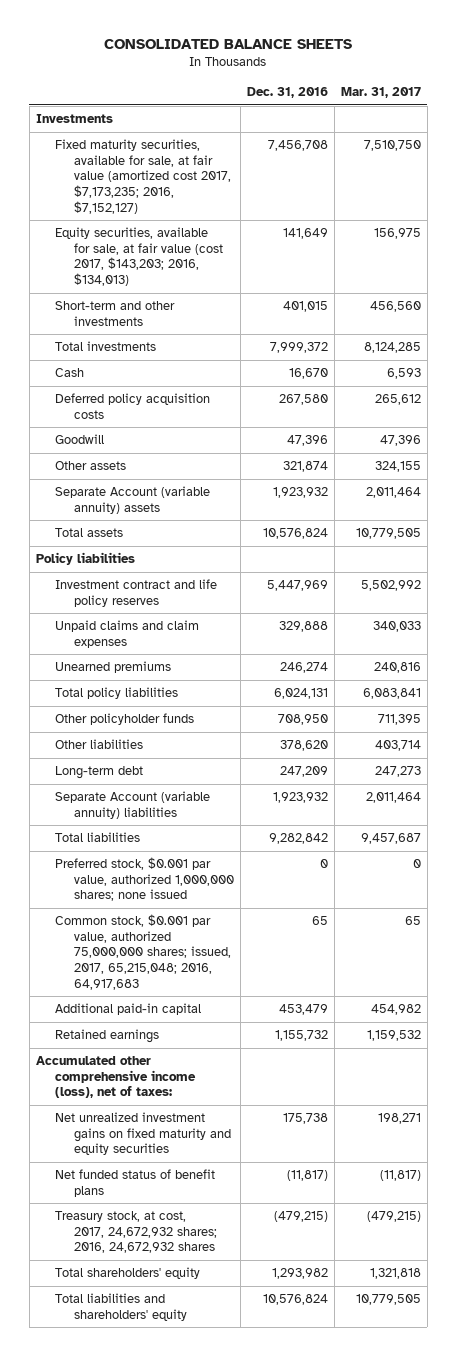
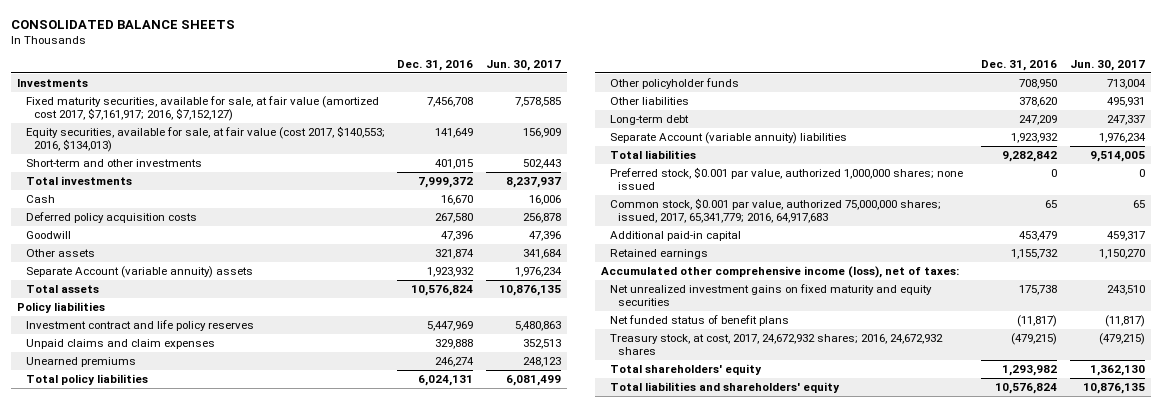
[340,86,421,98] Mar. 31, 2017 -> none
none -> [485,60,561,72] Jun. 30, 2017
[54,139,231,214] Fixed maturity securities, available for sale, at fair value (amortized cost 2017, $7,173,235; 2016, $7,152,127) -> [25,95,379,122] Fixed maturity securities, available for sale, at fair value (amortized cost 2017, $7,161,917; 2016, $7,152,127)
[54,227,223,286] Equity securities, available for sale, at fair value (cost 2017, $143,203; 2016, $134,013) -> [25,125,385,153] Equity securities, available for sale, at fair value (cost 2017, $140,553; 2016, $134,013)
[54,914,231,990] Common stock, $0.001 par value, authorized 75,000,000 shares; issued, 2017, 65,215,048; 2016, 64,917,683 -> [609,197,941,224] Common stock, $0.001 par value, authorized 75,000,000 shares; issued, 2017, 65,341,779; 2016, 64,917,683

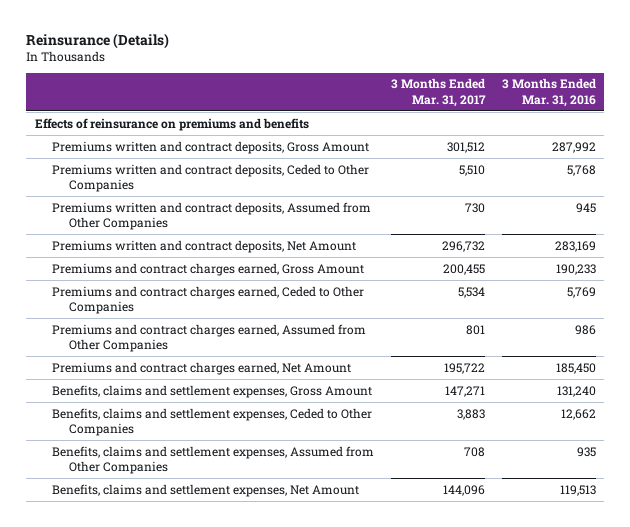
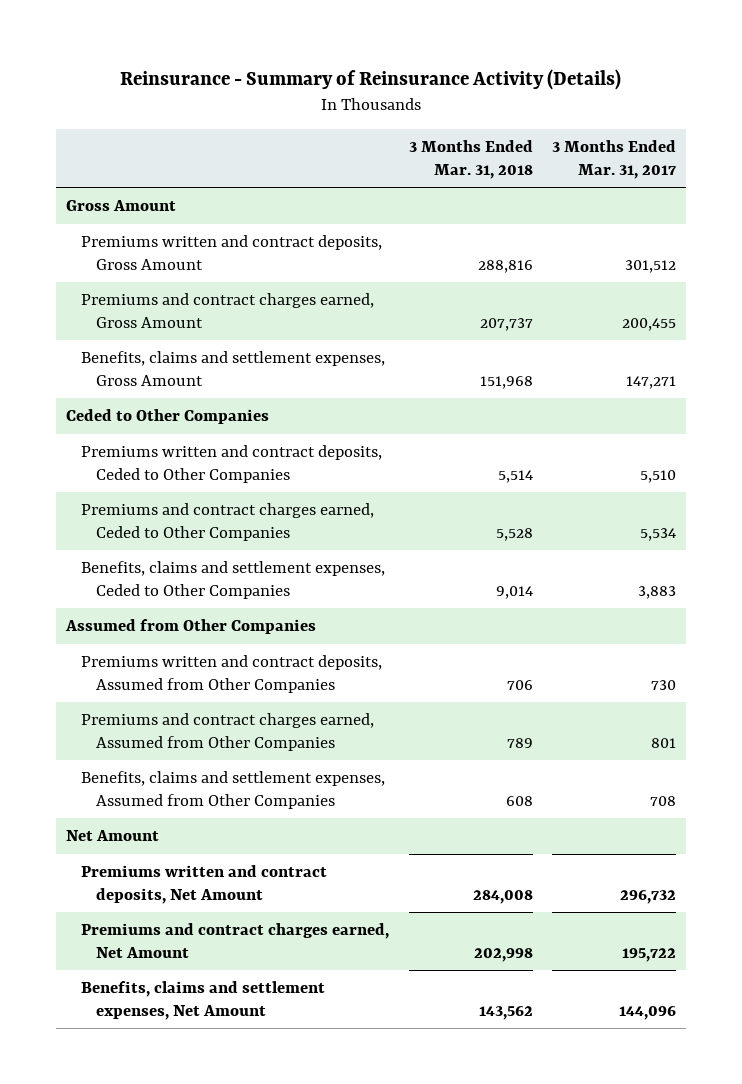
[26,32,170,49] Reinsurance (Details) -> [119,69,621,91] Reinsurance - Summary of Reinsurance Activity (Details)
[501,78,596,107] 3 Months Ended Mar. 31, 2016 -> none
none -> [408,140,533,179] 3 Months Ended Mar. 31, 2018
[34,117,309,131] Effects of reinsurance on premiums and benefits -> none
none -> [66,200,177,212] Gross Amount
none -> [66,409,270,425] Ceded to Other Companies
[51,163,369,193] Premiums written and contract deposits, Ceded to Other Companies -> [81,445,383,483] Premiums written and contract deposits, Ceded to Other Companies
[51,285,364,315] Premiums and contract charges earned, Ceded to Other Companies -> [81,503,375,541] Premiums and contract charges earned, Ceded to Other Companies
none -> [65,619,317,635] Assumed from Other Companies
[51,201,371,231] Premiums written and contract deposits, Assumed from Other Companies -> [81,655,383,693] Premiums written and contract deposits, Assumed from Other Companies
[51,323,366,353] Premiums and contract charges earned, Assumed from Other Companies -> [81,713,375,751] Premiums and contract charges earned, Assumed from Other Companies
none -> [66,830,160,842] Net Amount
[51,239,356,253] Premiums written and contract deposits, Net Amount -> [81,865,328,904] Premiums written and contract deposits, Net Amount
[51,361,351,375] Premiums and contract charges earned, Net Amount -> [81,923,390,958] Premiums and contract charges earned, Net Amount

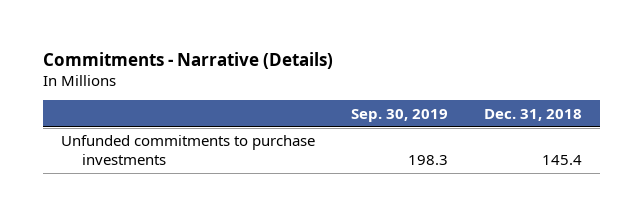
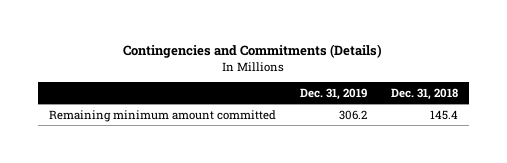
[42,51,333,69] Commitments - Narrative (Details) -> [123,44,383,59] Contingencies and Commitments (Details)
[350,108,448,122] Sep. 30, 2019 -> none
none -> [299,87,367,100] Dec. 31, 2019
[60,135,315,166] Unfunded commitments to purchase investments -> [49,109,277,122] Remaining minimum amount committed

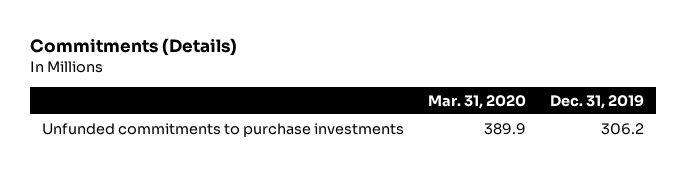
[123,44,383,59] Contingencies and Commitments (Details) -> [29,38,237,57] Commitments (Details)
[390,87,458,100] Dec. 31, 2018 -> none
none -> [427,94,526,109] Mar. 31, 2020
[49,109,277,122] Remaining minimum amount committed -> [41,122,404,137] Unfunded commitments to purchase investments

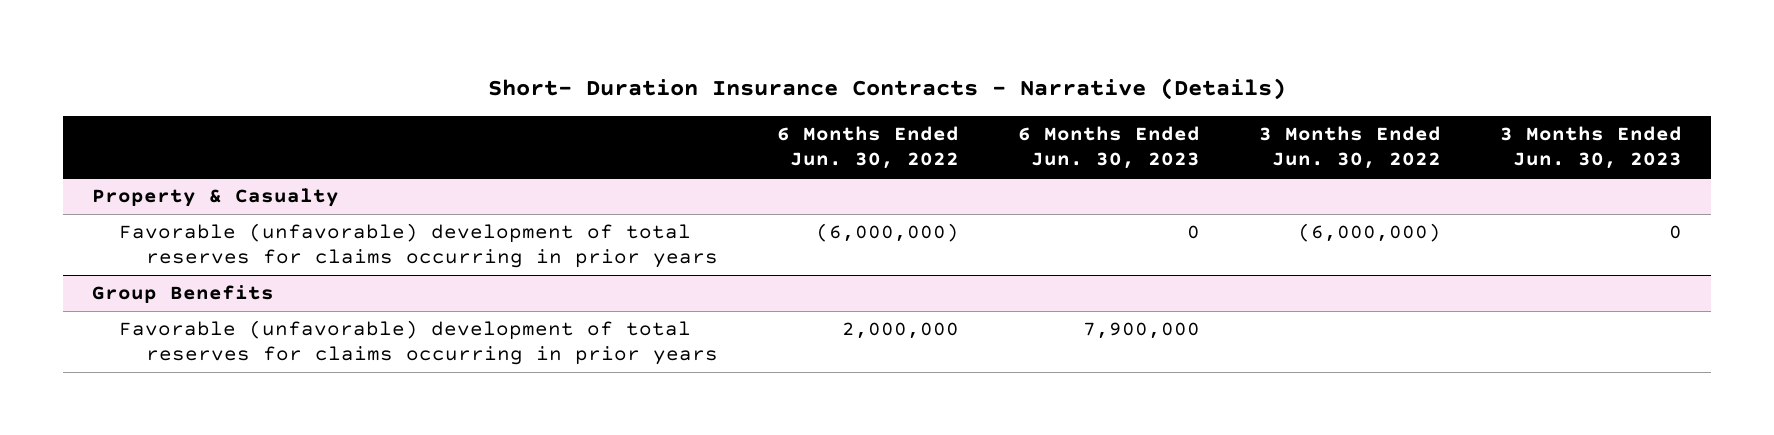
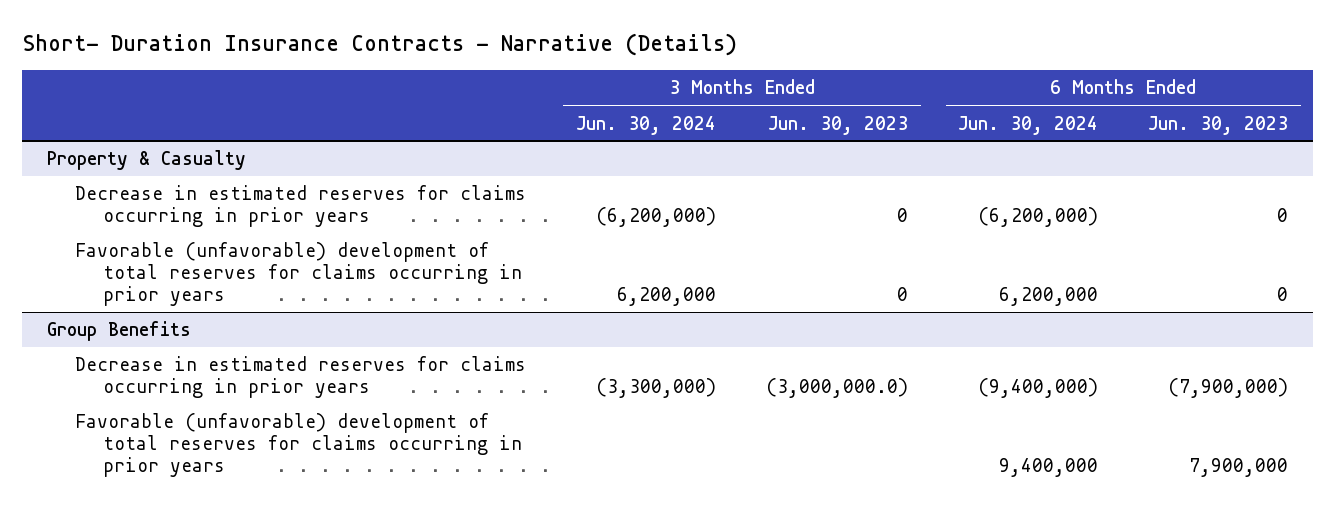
[776,126,959,170] 6 Months Ended Jun. 30, 2022 -> none
[1258,126,1441,170] 3 Months Ended Jun. 30, 2022 -> none
none -> [575,115,716,135] Jun. 30, 2024
none -> [958,115,1099,135] Jun. 30, 2024
none -> [74,185,526,228] Decrease in estimated reserves for claims occurring in prior years
none -> [74,356,526,399] Decrease in estimated reserves for claims occurring in prior years

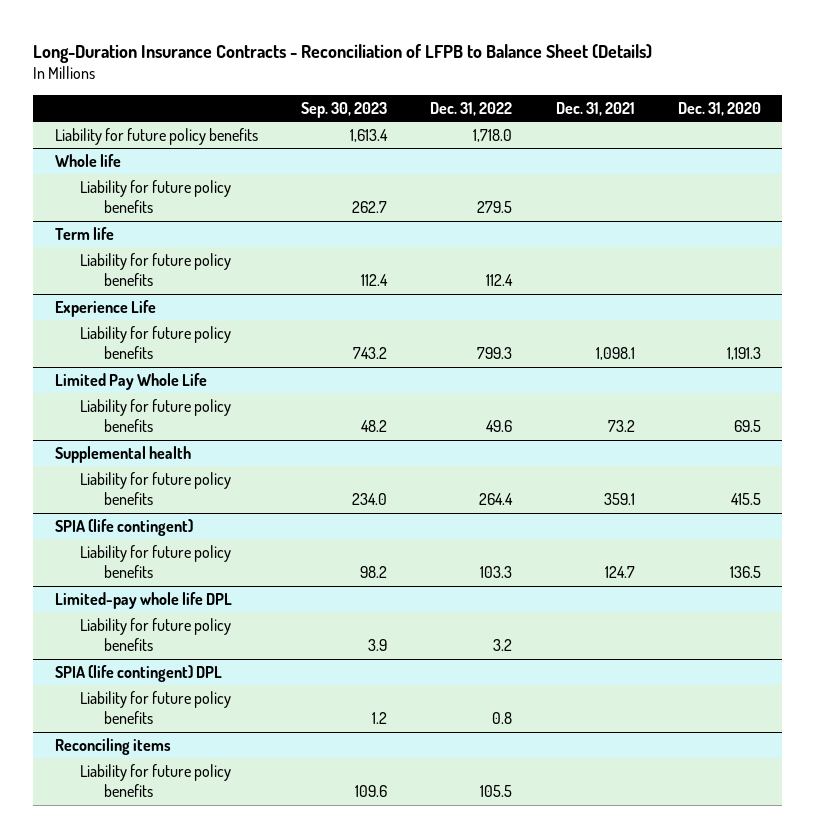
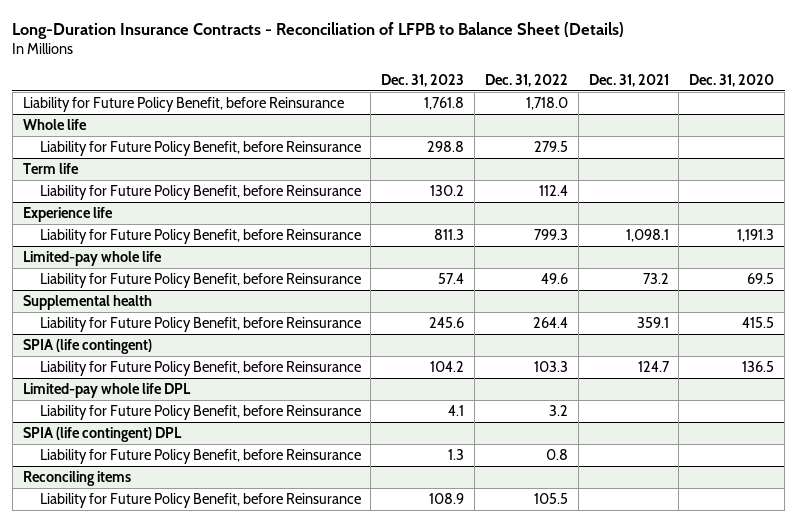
[301,101,388,118] Sep. 30, 2023 -> none
none -> [381,73,465,87] Dec. 31, 2023
[54,127,258,145] Liability for future policy benefits -> [22,97,344,113] Liability for Future Policy Benefit, before Reinsurance
[79,179,231,214] Liability for future policy benefits -> [39,141,361,157] Liability for Future Policy Benefit, before Reinsurance
[79,252,231,287] Liability for future policy benefits -> [39,185,361,201] Liability for Future Policy Benefit, before Reinsurance
[54,299,156,317] Experience Life -> [22,207,113,223] Experience life
[79,325,231,360] Liability for future policy benefits -> [39,229,361,245] Liability for Future Policy Benefit, before Reinsurance
[54,372,207,390] Limited Pay Whole Life -> [22,251,162,267] Limited-pay whole life
[79,398,231,433] Liability for future policy benefits -> [39,273,361,289] Liability for Future Policy Benefit, before Reinsurance
[79,471,231,506] Liability for future policy benefits -> [39,317,361,333] Liability for Future Policy Benefit, before Reinsurance
[79,544,231,579] Liability for future policy benefits -> [39,361,361,377] Liability for Future Policy Benefit, before Reinsurance
[79,617,231,652] Liability for future policy benefits -> [39,405,361,421] Liability for Future Policy Benefit, before Reinsurance
[79,690,231,725] Liability for future policy benefits -> [39,449,361,465] Liability for Future Policy Benefit, before Reinsurance
[79,763,231,798] Liability for future policy benefits -> [39,493,361,509] Liability for Future Policy Benefit, before Reinsurance

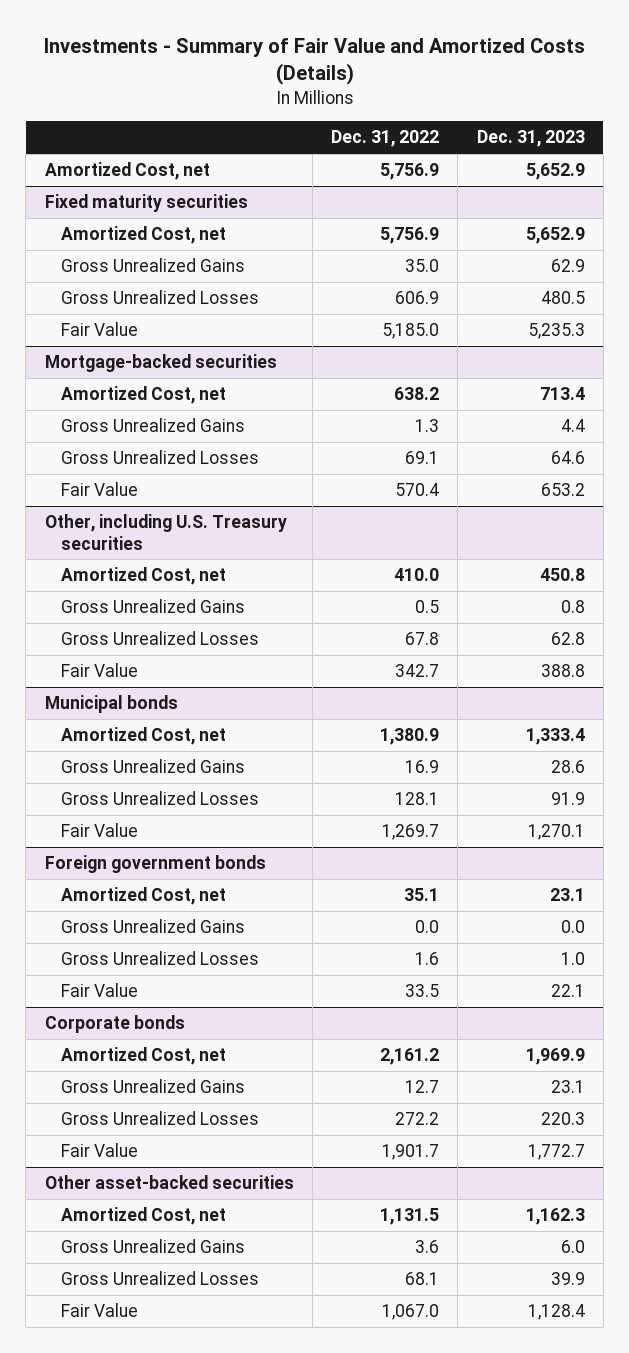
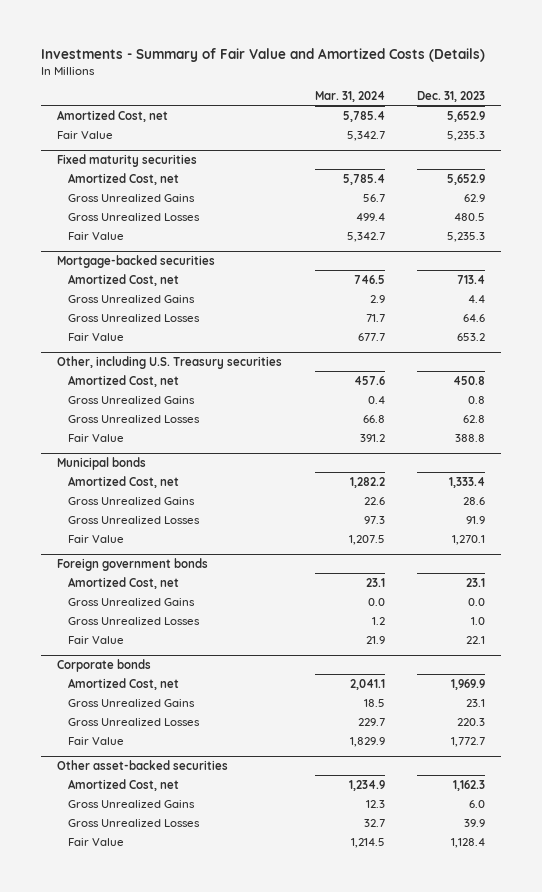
[331,130,440,148] Dec. 31, 2022 -> none
none -> [314,91,385,103] Mar. 31, 2024
none -> [57,130,114,139] Fair Value

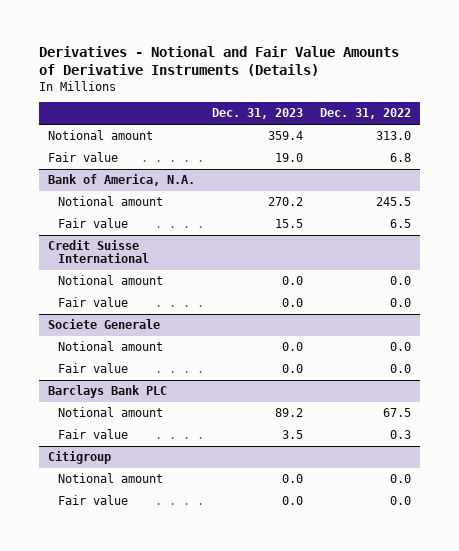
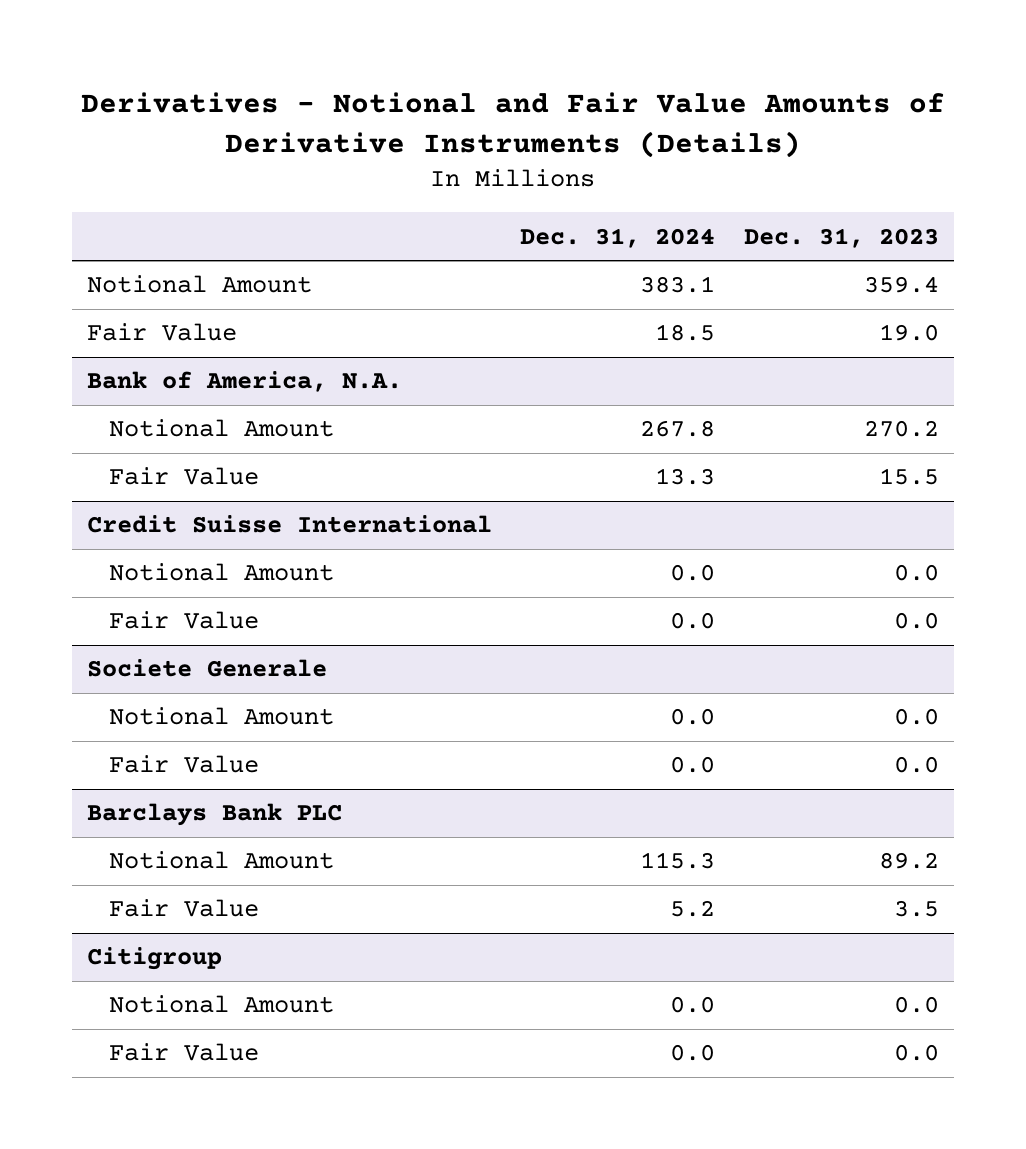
[320,108,412,120] Dec. 31, 2022 -> none
none -> [520,227,716,248] Dec. 31, 2024
[48,130,154,141] Notional amount -> [86,275,312,294] Notional Amount
[48,152,119,163] Fair value -> [86,323,237,342] Fair Value
[58,196,164,207] Notional amount -> [108,419,334,438] Notional Amount
[58,218,129,229] Fair value -> [108,467,259,486] Fair Value
[58,275,164,286] Notional amount -> [108,563,334,582] Notional Amount
[58,297,129,308] Fair value -> [108,611,259,630] Fair Value
[58,341,164,352] Notional amount -> [108,707,334,726] Notional Amount
[58,363,129,374] Fair value -> [108,755,259,774] Fair Value
[58,407,164,418] Notional amount -> [108,851,334,870] Notional Amount
[58,429,129,440] Fair value -> [108,899,259,918] Fair Value
[58,473,164,484] Notional amount -> [108,995,334,1014] Notional Amount
[58,495,129,506] Fair value -> [108,1043,259,1062] Fair Value

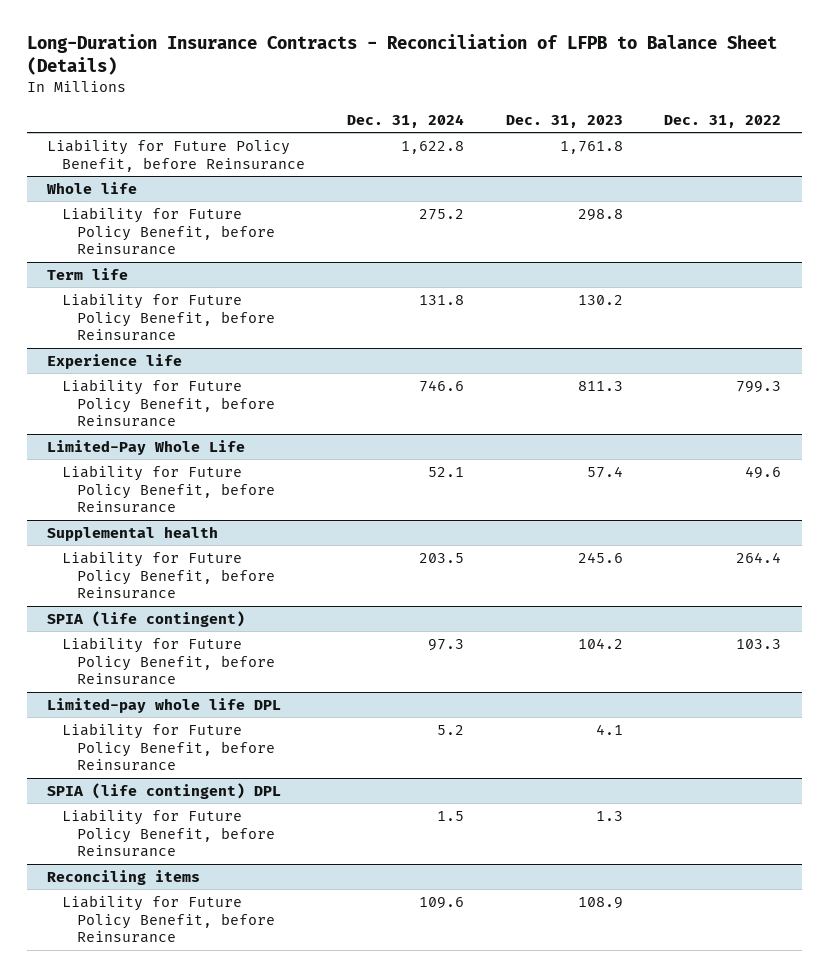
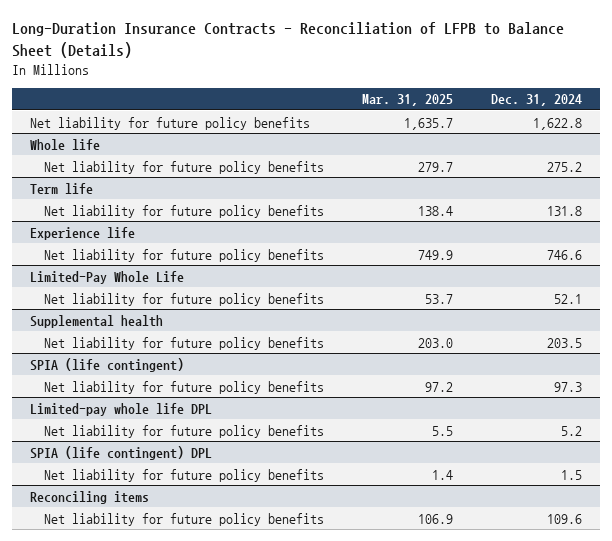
[505,114,623,128] Dec. 31, 2023 -> none
[664,114,782,128] Dec. 31, 2022 -> none
none -> [361,94,453,107] Mar. 31, 2025
[47,138,306,172] Liability for Future Policy Benefit, before Reinsurance -> [30,116,311,130] Net liability for future policy benefits
[62,206,275,256] Liability for Future Policy Benefit, before Reinsurance -> [44,160,325,174] Net liability for future policy benefits
[62,292,275,342] Liability for Future Policy Benefit, before Reinsurance -> [44,204,325,218] Net liability for future policy benefits
[62,378,275,428] Liability for Future Policy Benefit, before Reinsurance -> [44,248,325,262] Net liability for future policy benefits
[62,464,275,514] Liability for Future Policy Benefit, before Reinsurance -> [44,292,325,306] Net liability for future policy benefits
[62,550,275,600] Liability for Future Policy Benefit, before Reinsurance -> [44,336,325,350] Net liability for future policy benefits
[62,636,275,686] Liability for Future Policy Benefit, before Reinsurance -> [44,380,325,394] Net liability for future policy benefits
[62,722,275,772] Liability for Future Policy Benefit, before Reinsurance -> [44,424,325,438] Net liability for future policy benefits
[62,808,275,858] Liability for Future Policy Benefit, before Reinsurance -> [44,468,325,482] Net liability for future policy benefits
[62,894,275,944] Liability for Future Policy Benefit, before Reinsurance -> [44,512,325,526] Net liability for future policy benefits

